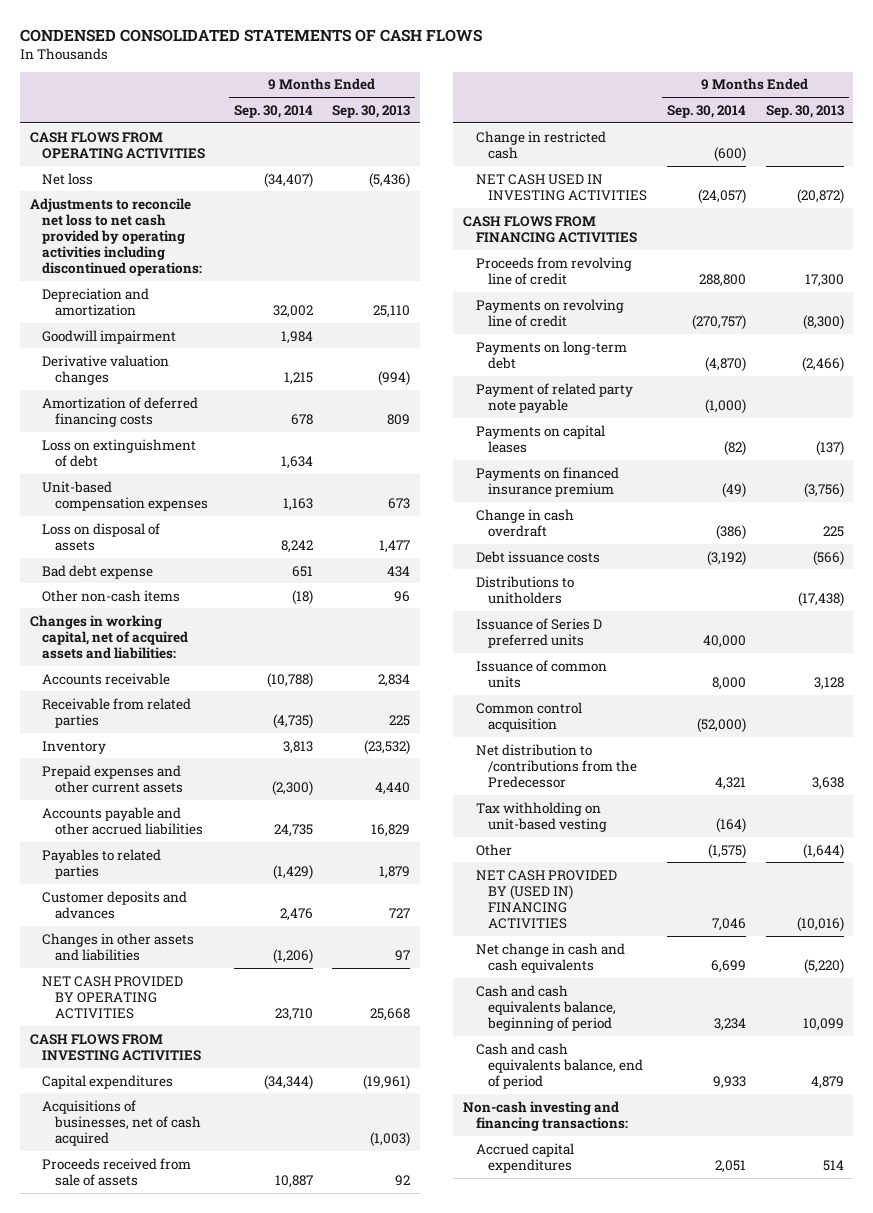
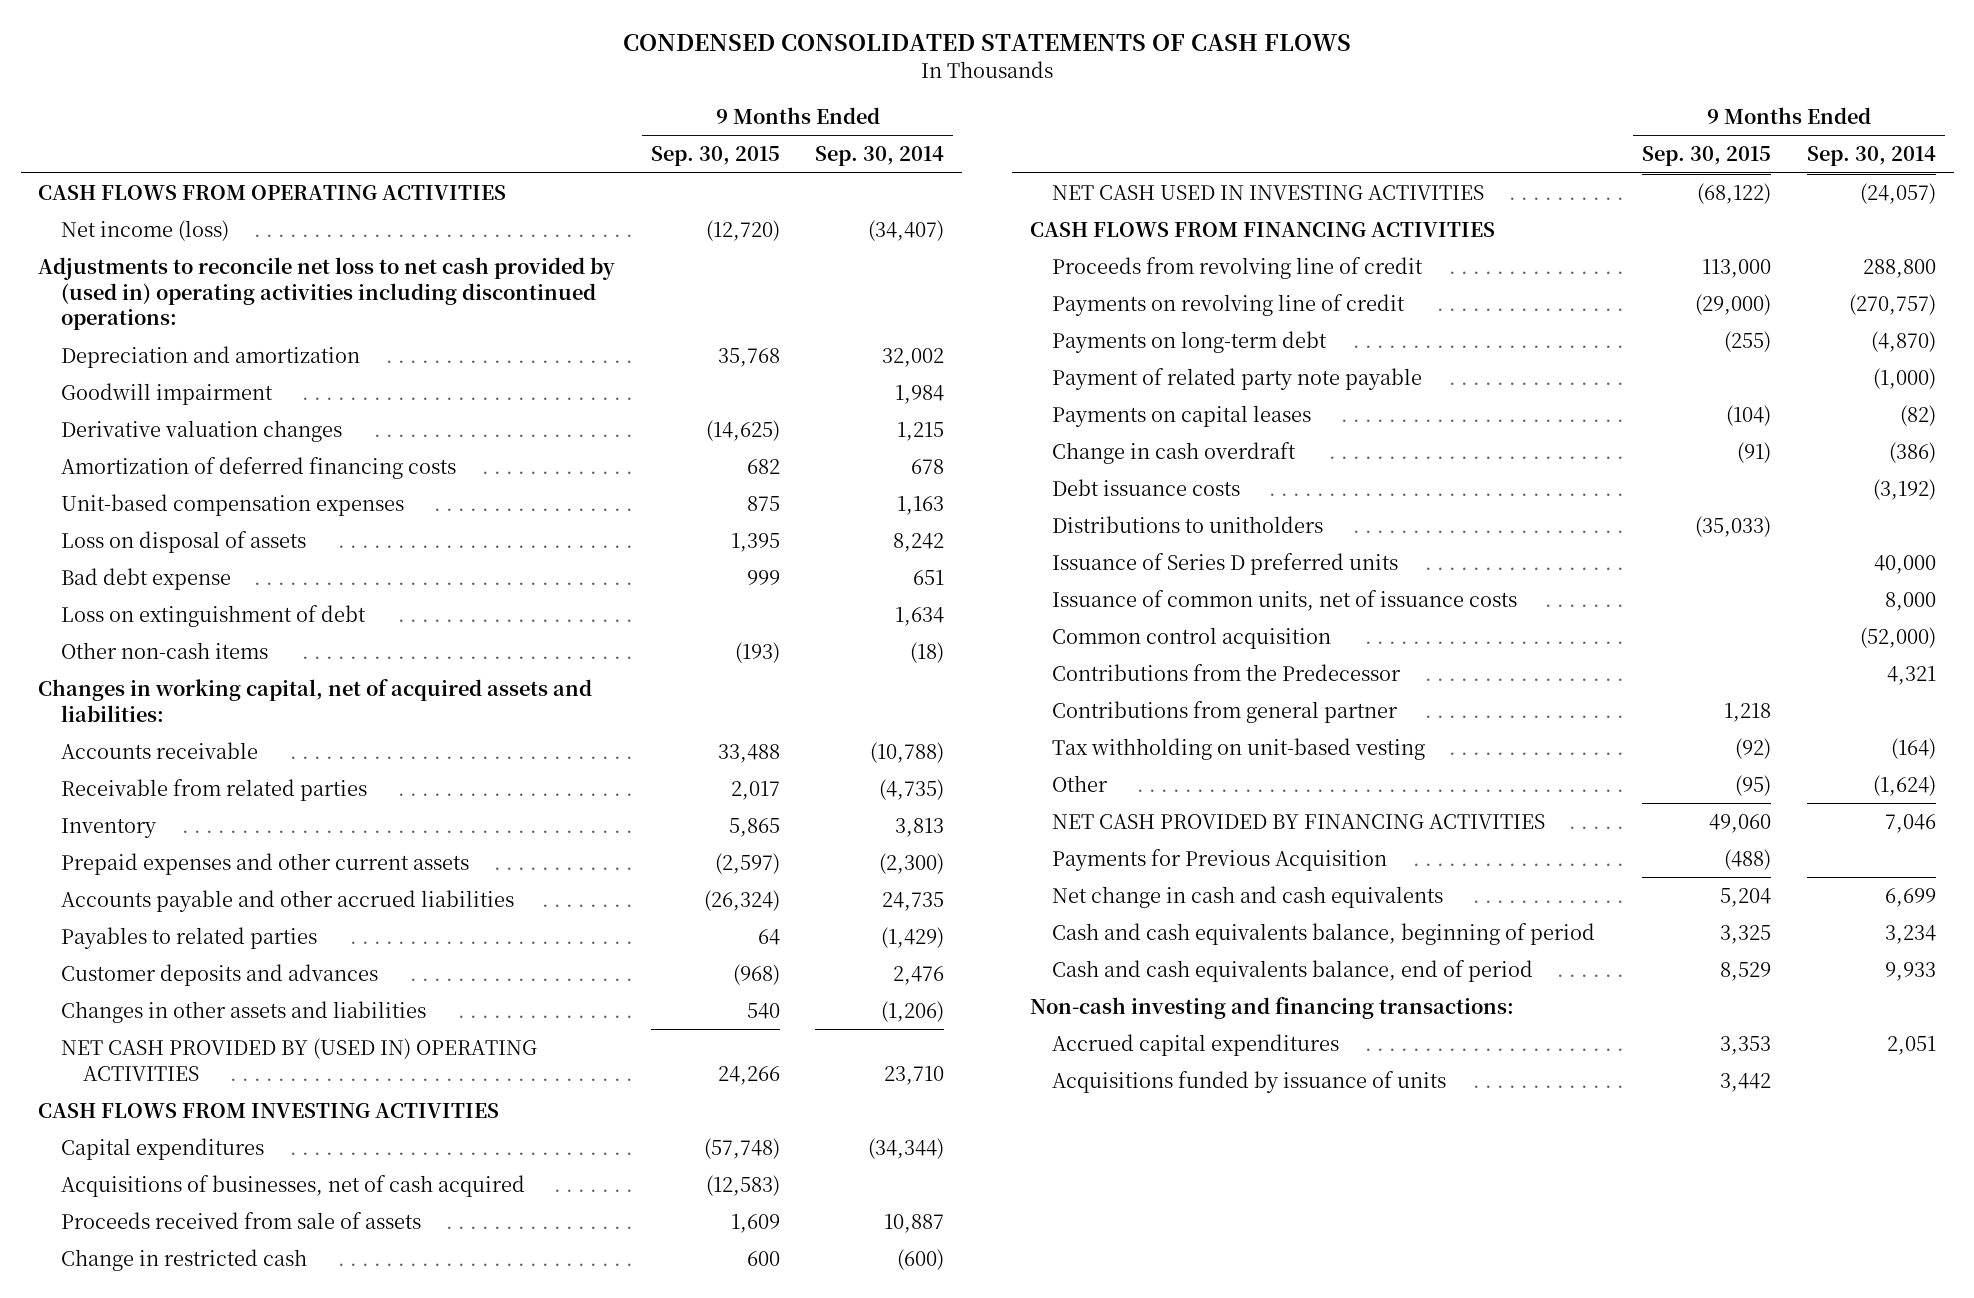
[332,104,411,118] Sep. 30, 2013 -> none
none -> [650,146,780,167] Sep. 30, 2015
[42,172,94,185] Net loss -> [60,219,229,241] Net income (loss)
[29,197,203,276] Adjustments to reconcile net loss to net cash provided by operating activities including discontinued operations: -> [38,256,616,331] Adjustments to reconcile net loss to net cash provided by (used in) operating activities including discontinued operations:
[42,438,197,467] Loss on extinguishment of debt -> [60,604,366,627] Loss on extinguishment of debt
[42,975,184,1019] NET CASH PROVIDED BY OPERATING ACTIVITIES -> [60,1037,537,1081] NET CASH PROVIDED BY (USED IN) OPERATING ACTIVITIES
[475,466,619,497] Payments on financed insurance premium -> none
[475,659,607,688] Issuance of common units -> [1052,589,1518,611] Issuance of common units, net of issuance costs
[475,743,638,788] Net distribution to /contributions from the Predecessor -> [1052,663,1402,681] Contributions from the Predecessor
none -> [1052,700,1399,723] Contributions from general partner
[708,843,747,859] (1,575) -> [1872,774,1936,796] (1,624)
[475,869,617,929] NET CASH PROVIDED BY (USED IN) FINANCING ACTIVITIES -> [1052,813,1546,829] NET CASH PROVIDED BY FINANCING ACTIVITIES
none -> [1052,848,1388,871] Payments for Previous Acquisition
none -> [1052,1070,1447,1093] Acquisitions funded by issuance of units

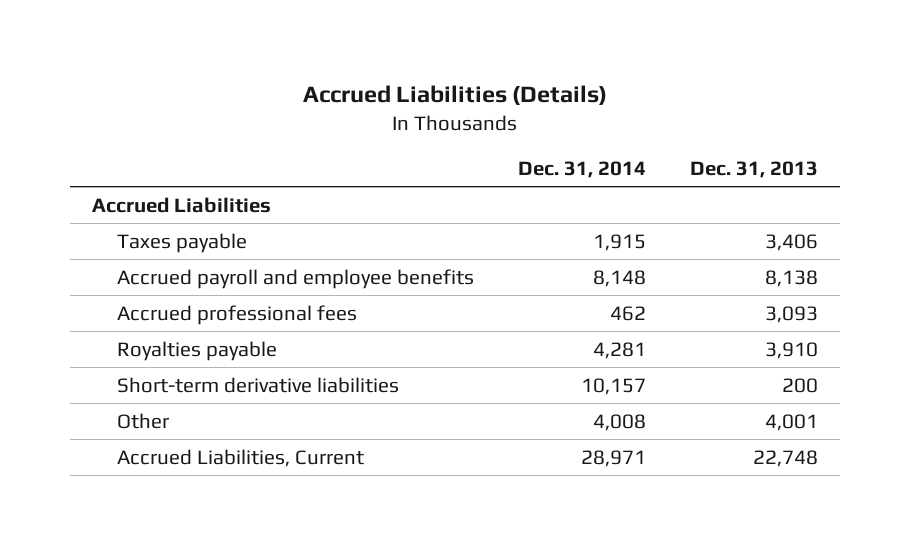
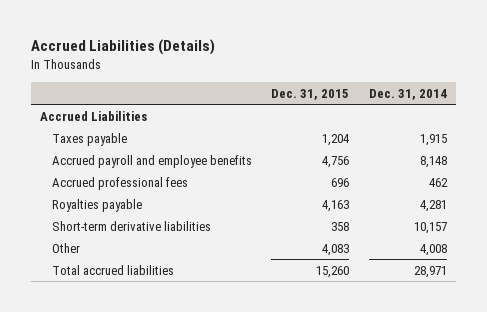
[689,160,818,178] Dec. 31, 2013 -> none
none -> [271,88,350,100] Dec. 31, 2015
[117,448,365,467] Accrued Liabilities, Current -> [52,264,175,275] Total accrued liabilities

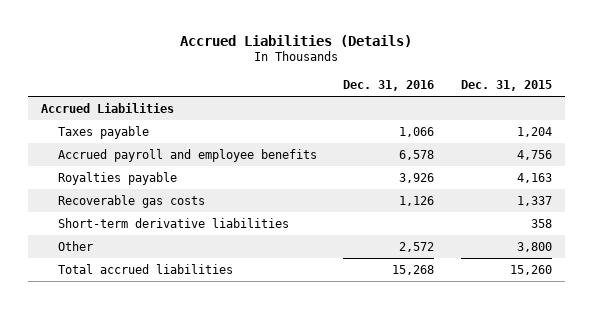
[368,88,447,100] Dec. 31, 2014 -> none
none -> [343,79,435,91] Dec. 31, 2016
[52,176,189,190] Accrued professional fees -> none
none -> [57,194,205,208] Recoverable gas costs
[322,243,350,256] 4,083 -> [516,241,552,252] 3,800

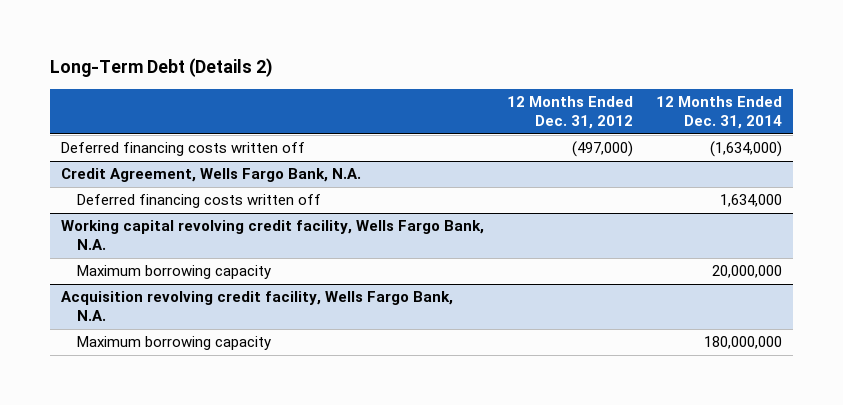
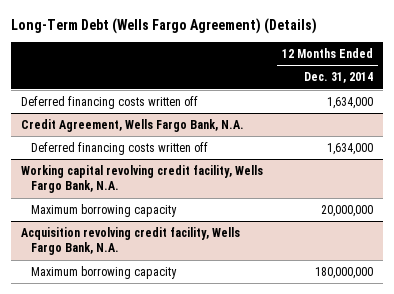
[49,58,273,78] Long-Term Debt (Details 2) -> [10,17,317,34] Long-Term Debt (Wells Fargo Agreement) (Details)
[506,95,633,130] 12 Months Ended Dec. 31, 2012 -> none
[709,141,782,158] (1,634,000) -> [327,97,374,110] 1,634,000

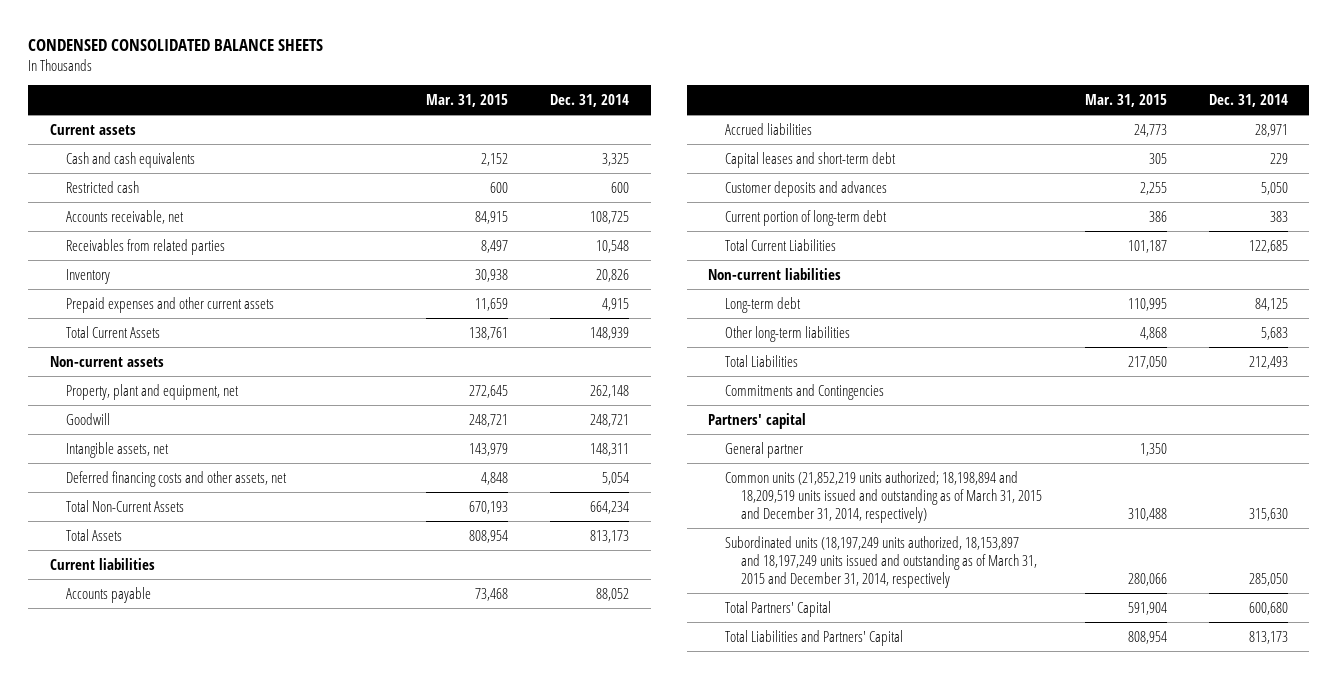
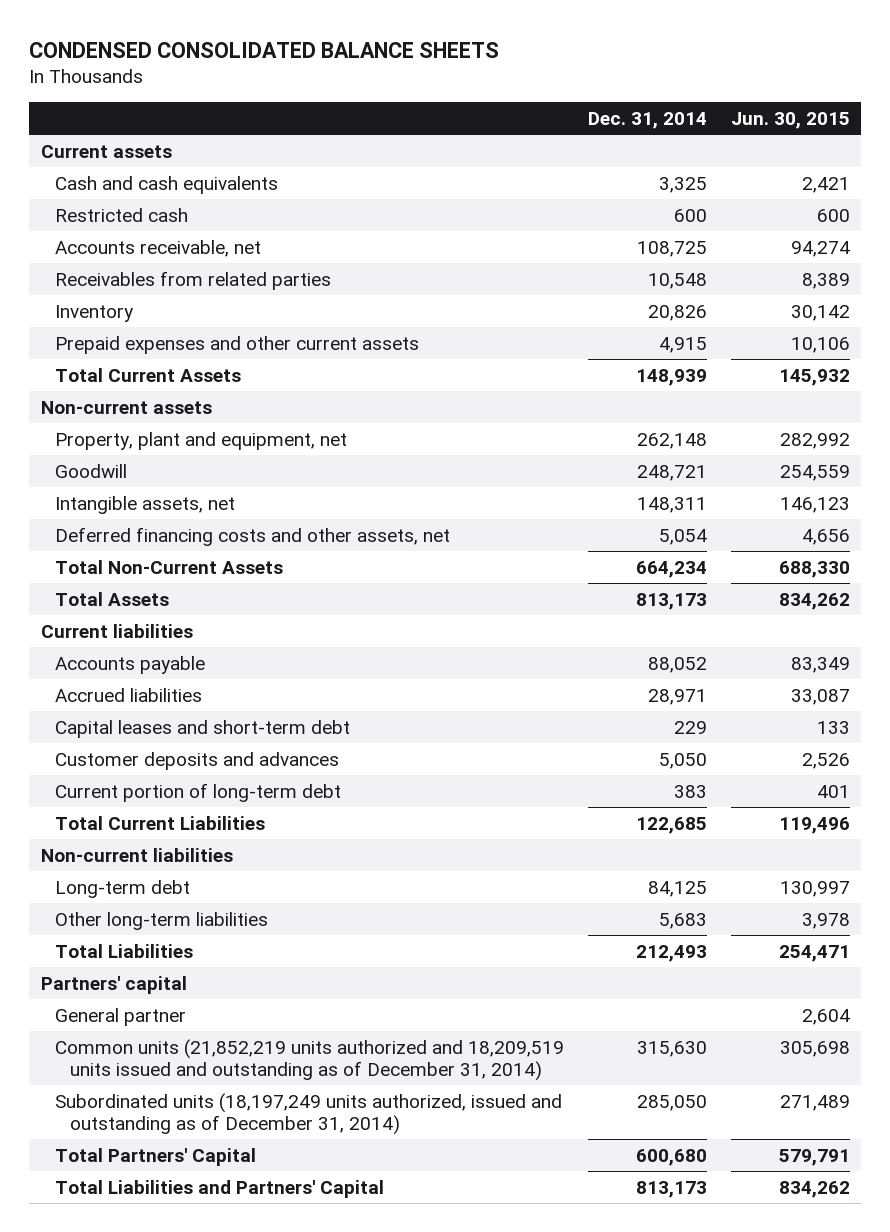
[425,94,508,108] Mar. 31, 2015 -> none
none -> [730,111,850,129] Jun. 30, 2015
[724,383,884,400] Commitments and Contingencies -> none
[724,470,1043,523] Common units (21,852,219 units authorized; 18,198,894 and 18,209,519 units issued and outstanding as of March 31, 2015 and December 31, 2014, respectively) -> [55,1038,565,1081] Common units (21,852,219 units authorized and 18,209,519 units issued and outstanding as of December 31, 2014)
[724,535,1038,588] Subordinated units (18,197,249 units authorized, 18,153,897 and 18,197,249 units issued and outstanding as of March 31, 2015 and December 31, 2014, respectively -> [55,1092,563,1135] Subordinated units (18,197,249 units authorized, issued and outstanding as of December 31, 2014)

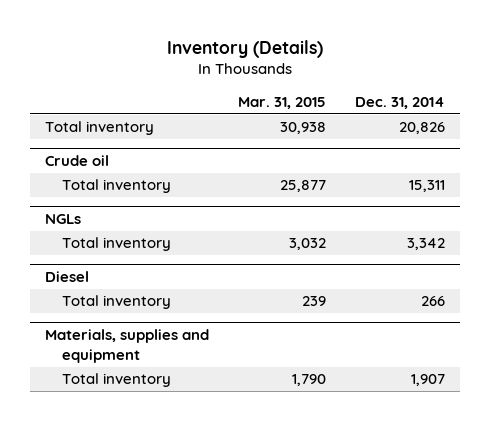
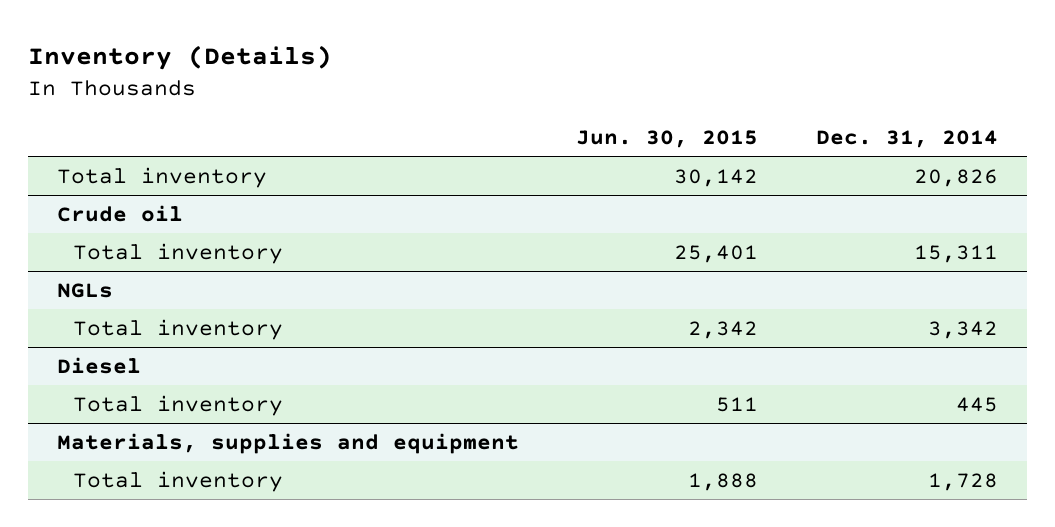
[237,96,326,109] Mar. 31, 2015 -> none
none -> [576,130,759,149] Jun. 30, 2015
[421,296,446,307] 266 -> [956,396,999,412] 445
[411,374,446,387] 1,907 -> [928,472,999,491] 1,728

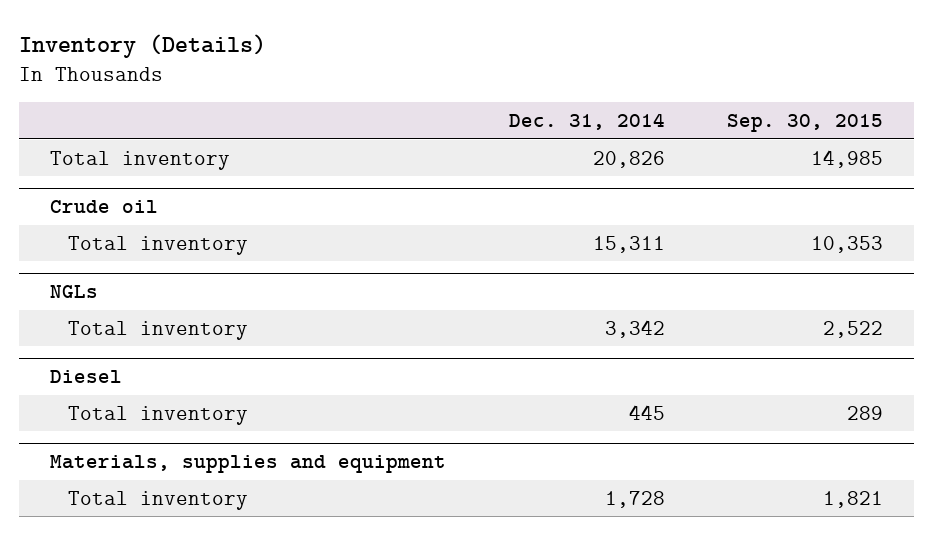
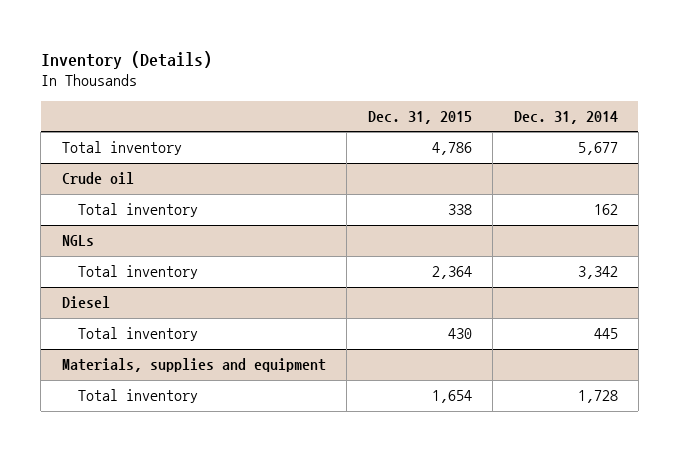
[727,114,884,133] Sep. 30, 2015 -> none
none -> [367,110,472,124] Dec. 31, 2015
[592,150,665,168] 20,826 -> [577,142,618,156] 5,677
[592,235,665,253] 15,311 -> [593,204,618,216] 162

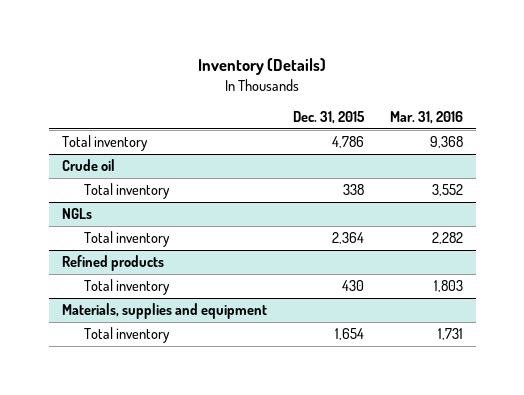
[513,110,618,124] Dec. 31, 2014 -> none
none -> [389,111,463,125] Mar. 31, 2016
[61,296,110,309] Diesel -> [61,255,164,272] Refined products

